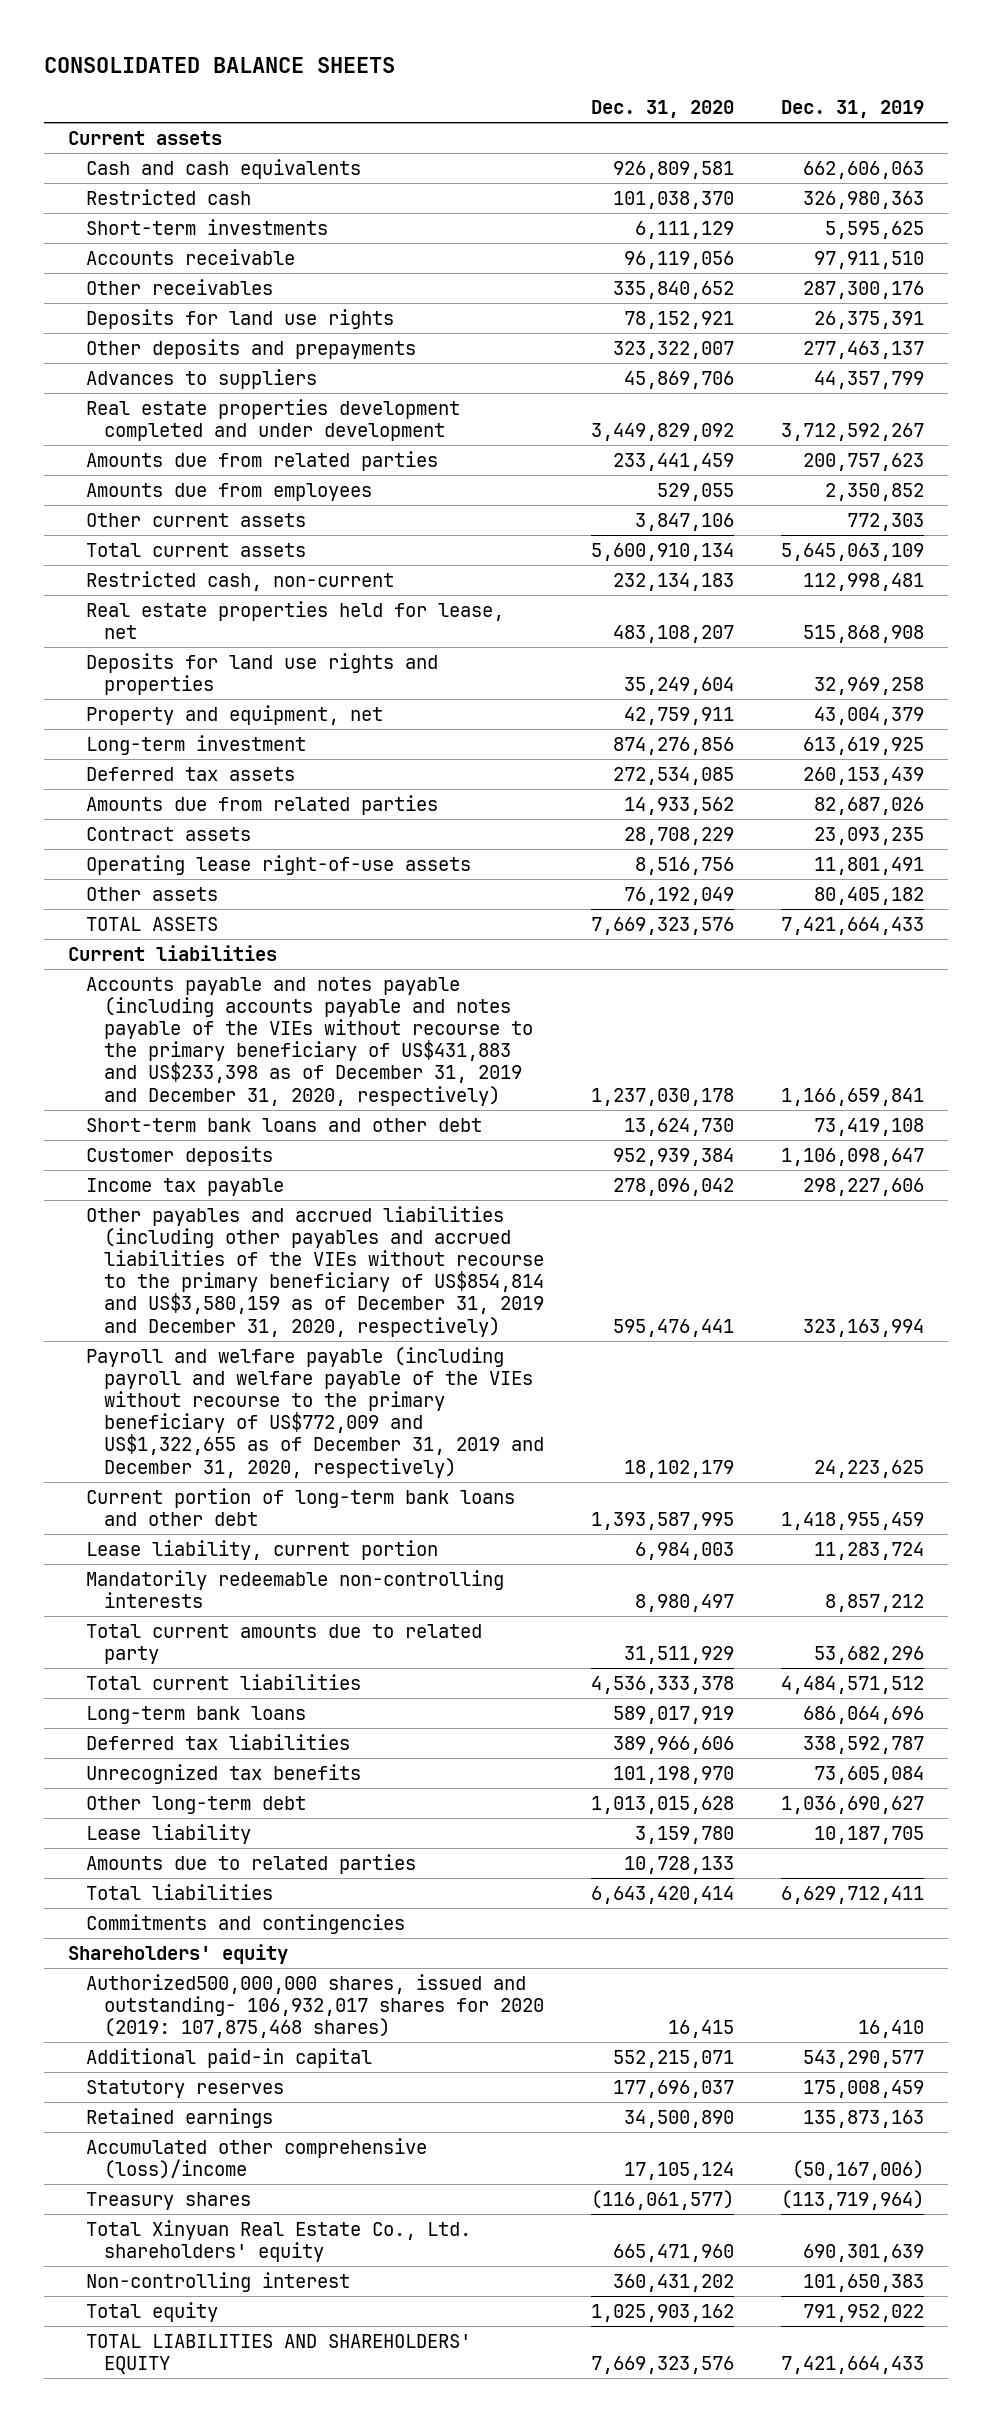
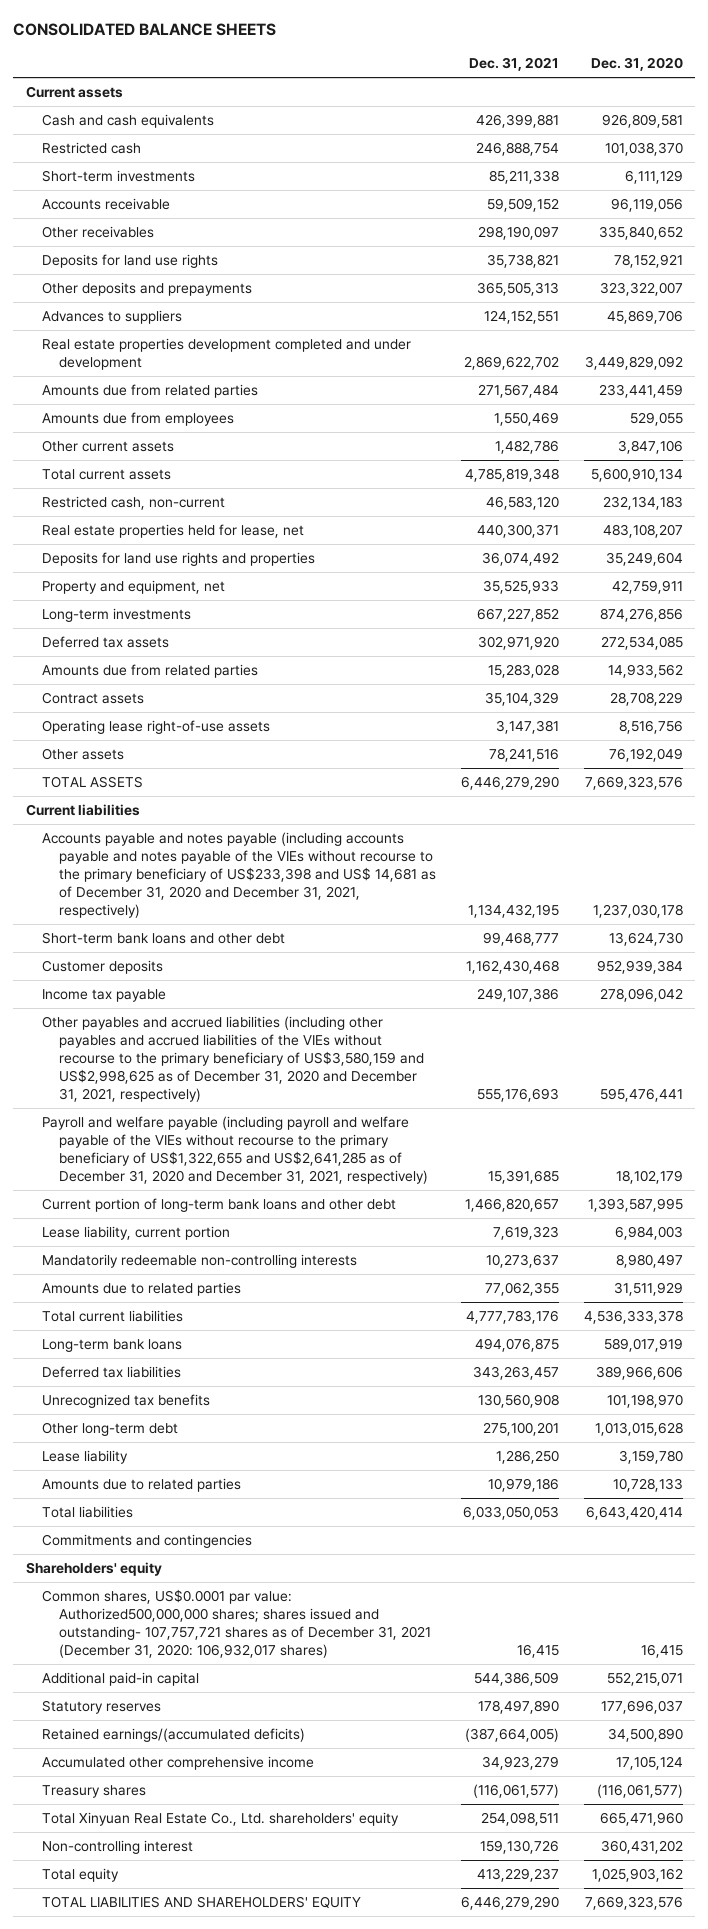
[781,100,925,119] Dec. 31, 2019 -> none
none -> [468,56,559,71] Dec. 31, 2021
[85,734,306,755] Long-term investment -> [42,608,192,623] Long-term investments
[85,976,533,1106] Accounts payable and notes payable (including accounts payable and notes payable of the VIEs without recourse to the primary beneficiary of US$431,883 and US$233,398 as of December 31, 2019 and December 31, 2020, respectively) -> [42,832,437,918] Accounts payable and notes payable (including accounts payable and notes payable of the VIEs without recourse to the primary beneficiary of US$233,398 and US$ 14,681 as of December 31, 2020 and December 31, 2021, respectively)
[85,1205,544,1337] Other payables and accrued liabilities (including other payables and accrued liabilities of the VIEs without recourse to the primary beneficiary of US$854,814 and US$3,580,159 as of December 31, 2019 and December 31, 2020, respectively) -> [42,1016,425,1102] Other payables and accrued liabilities (including other payables and accrued liabilities of the VIEs without recourse to the primary beneficiary of US$3,580,159 and US$2,998,625 as of December 31, 2020 and December 31, 2021, respectively)
[85,1346,544,1478] Payroll and welfare payable (including payroll and welfare payable of the VIEs without recourse to the primary beneficiary of US$772,009 and US$1,322,655 as of December 31, 2019 and December 31, 2020, respectively) -> [42,1116,429,1184] Payroll and welfare payable (including payroll and welfare payable of the VIEs without recourse to the primary beneficiary of US$1,322,655 and US$2,641,285 as of December 31, 2020 and December 31, 2021, respectively)
[85,1623,482,1665] Total current amounts due to related party -> [42,1282,242,1297] Amounts due to related parties
[85,1973,544,2039] Authorized500,000,000 shares, issued and outstanding- 106,932,017 shares for 2020 (2019: 107,875,468 shares) -> [42,1589,432,1658] Common shares, US$0.0001 par value: Authorized500,000,000 shares; shares issued and outstanding- 107,757,721 shares as of December 31, 2021 (December 31, 2020: 106,932,017 shares)
[85,2107,273,2128] Retained earnings -> [42,1728,306,1743] Retained earnings/(accumulated deficits)
[85,2137,427,2180] Accumulated other comprehensive (loss)/income -> [42,1756,315,1771] Accumulated other comprehensive income

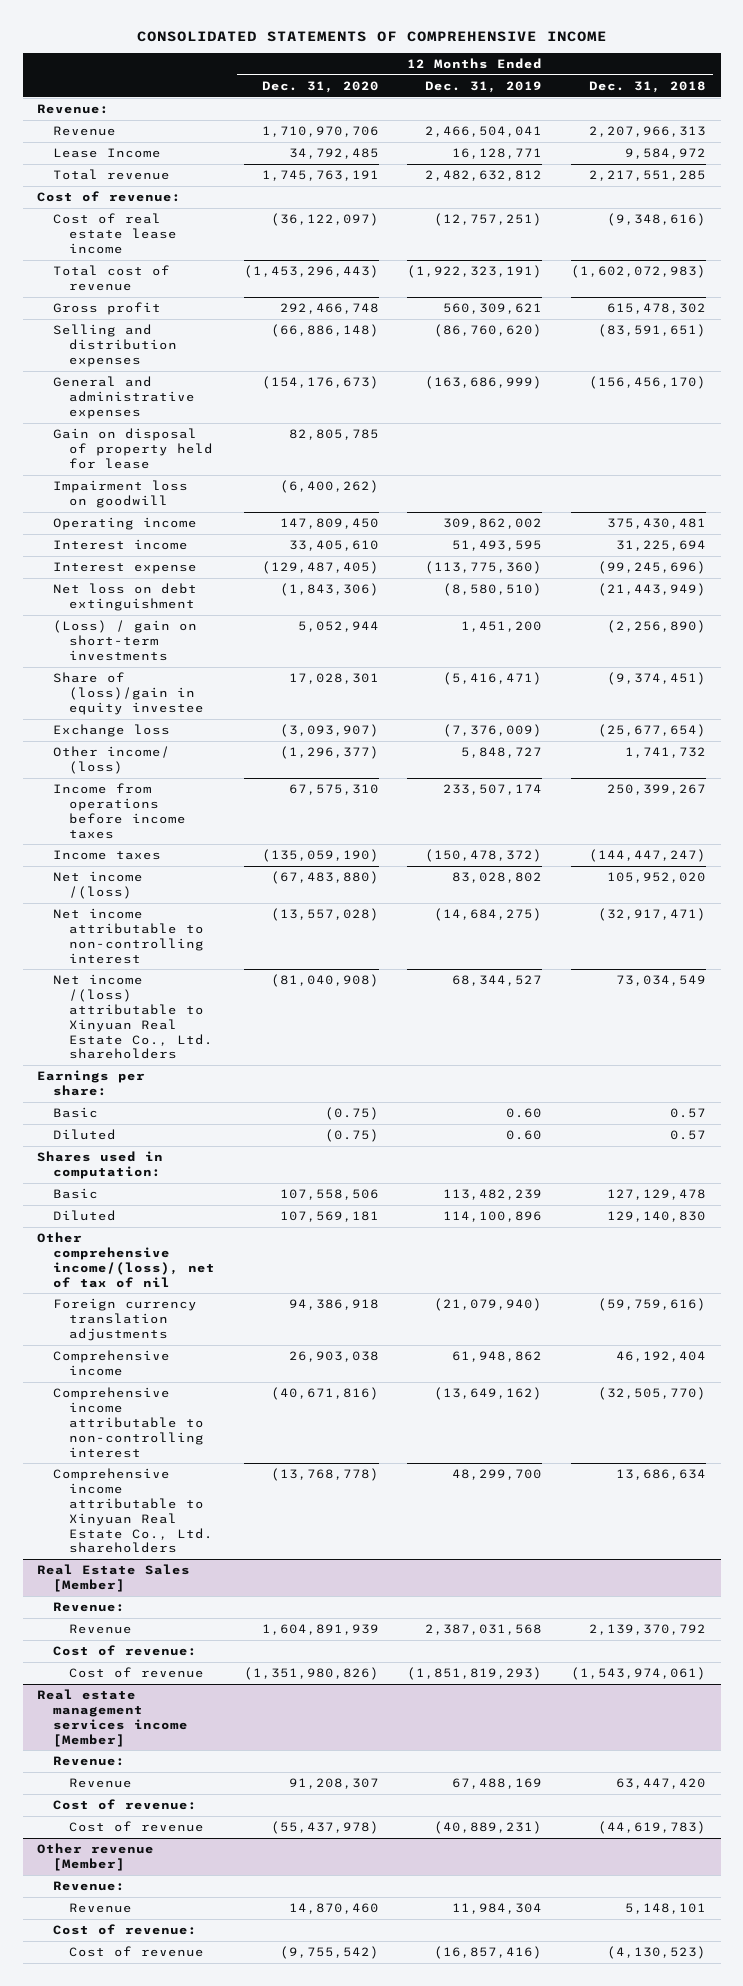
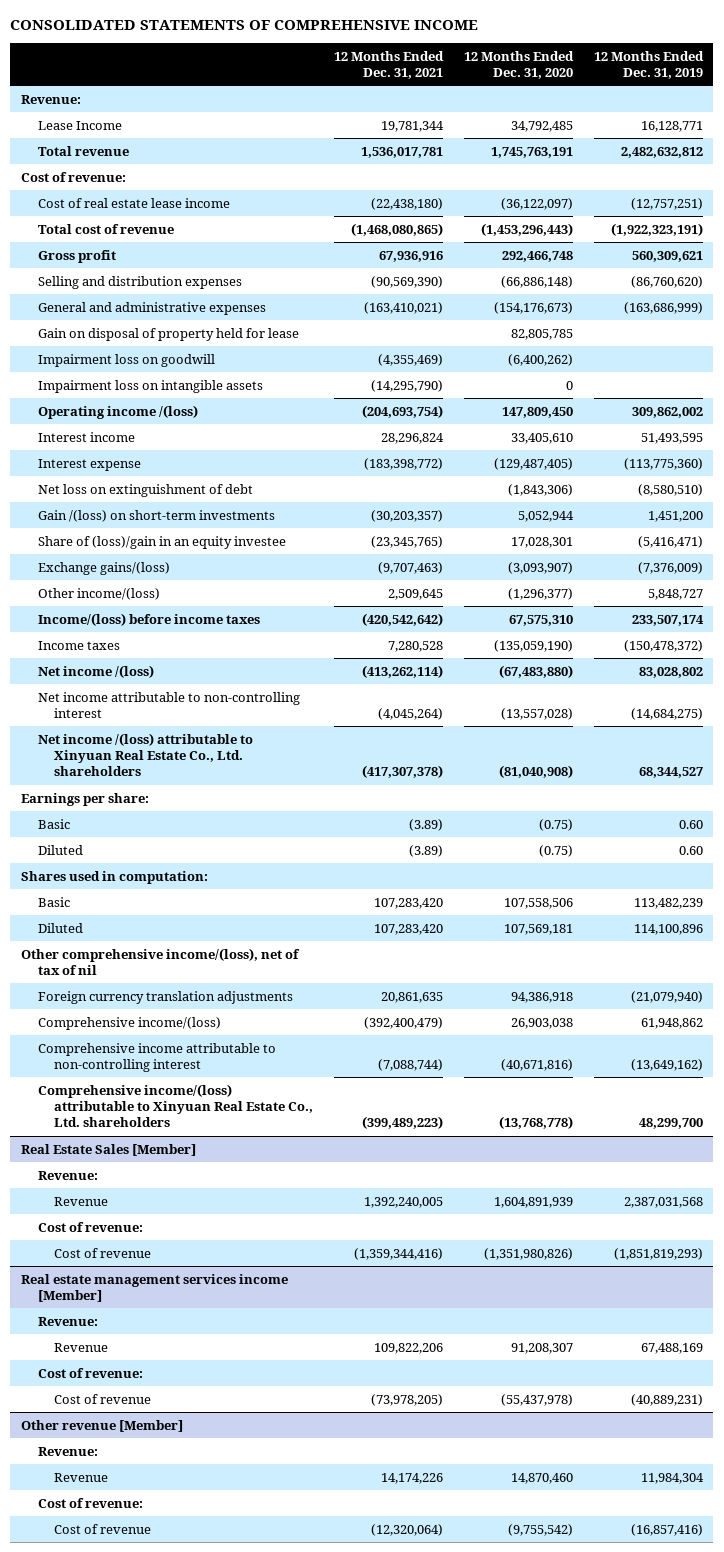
[589,80,707,93] Dec. 31, 2018 -> none
none -> [334,50,445,80] 12 Months Ended Dec. 31, 2021
[53,126,117,137] Revenue -> none
none -> [37,379,263,393] Impairment loss on intangible assets
[53,517,198,531] Operating income -> [37,404,198,419] Operating income /(loss)
[53,583,198,611] Net loss on debt extinguishment -> [37,483,253,497] Net loss on extinguishment of debt
[53,620,198,661] (Loss) / gain on short-term investments -> [37,509,275,522] Gain /(loss) on short-term investments
[53,672,204,715] Share of (loss)/gain in equity investee -> [37,535,286,549] Share of (loss)/gain in an equity investee
[53,724,171,738] Exchange loss -> [37,561,170,575] Exchange gains/(loss)
[53,746,171,774] Other income/ (loss) -> [37,587,160,600] Other income/(loss)
[53,783,186,839] Income from operations before income taxes -> [37,612,260,626] Income/(loss) before income taxes
[53,1350,171,1376] Comprehensive income -> [37,1016,221,1030] Comprehensive income/(loss)
[53,1468,213,1554] Comprehensive income attributable to Xinyuan Real Estate Co., Ltd. shareholders -> [37,1083,314,1128] Comprehensive income/(loss) attributable to Xinyuan Real Estate Co., Ltd. shareholders

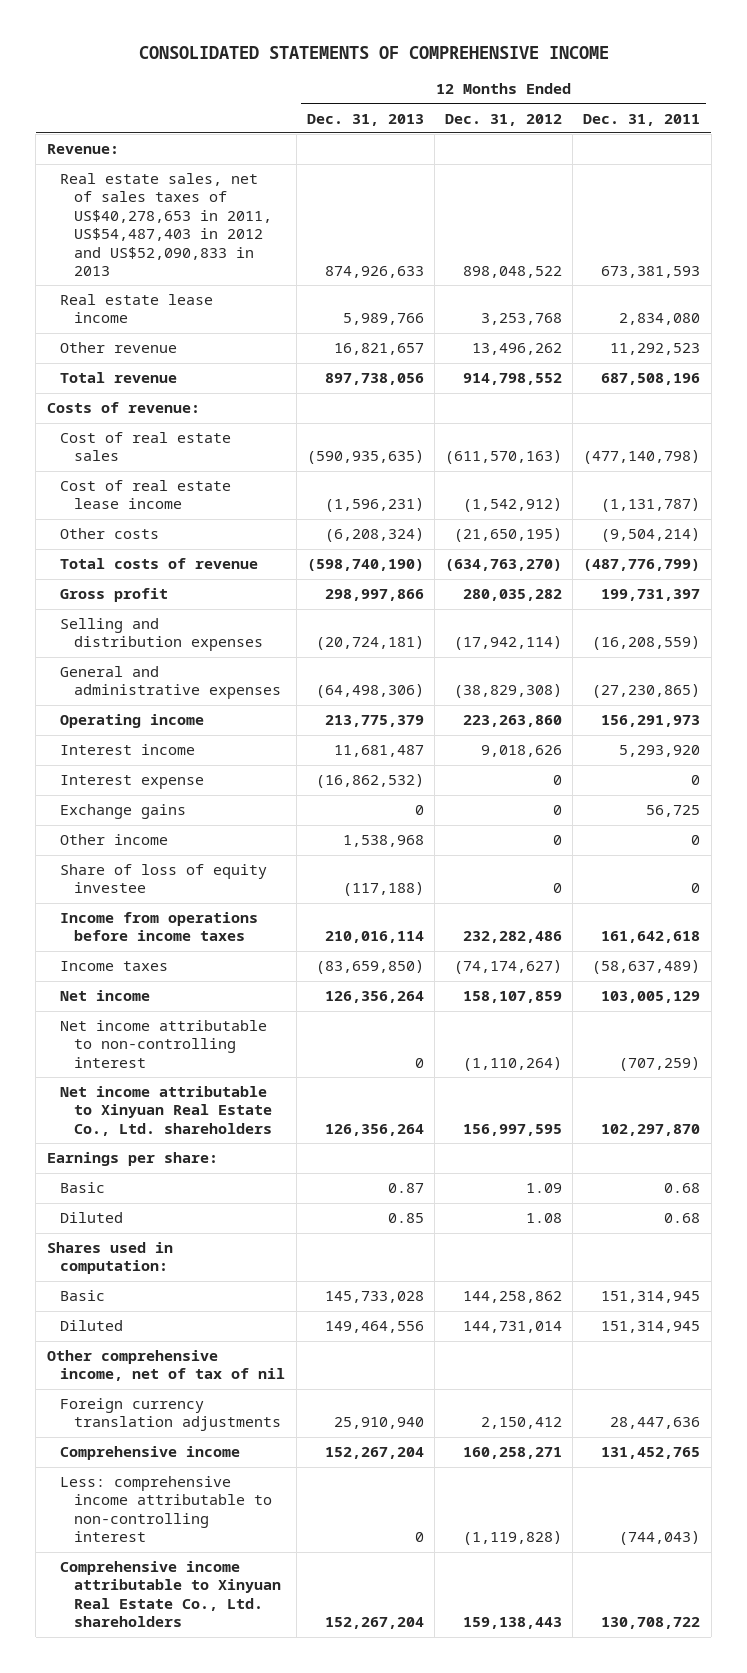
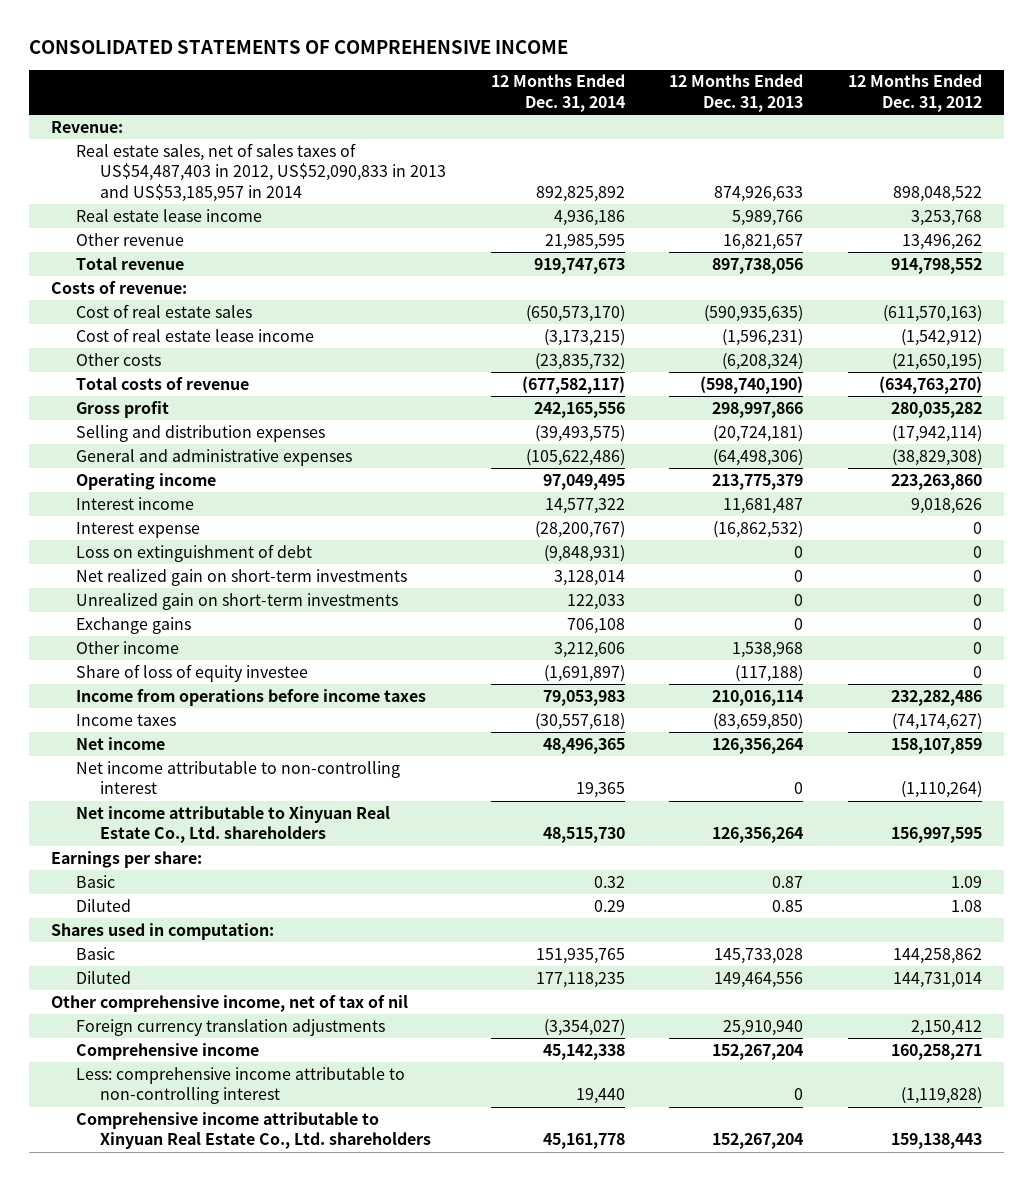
[583,113,701,126] Dec. 31, 2011 -> none
none -> [490,74,625,112] 12 Months Ended Dec. 31, 2014
[60,173,273,276] Real estate sales, net of sales taxes of US$40,278,653 in 2011, US$54,487,403 in 2012 and US$52,090,833 in 2013 -> [75,142,447,202] Real estate sales, net of sales taxes of US$54,487,403 in 2012, US$52,090,833 in 2013 and US$53,185,957 in 2014
none -> [75,543,312,562] Loss on extinguishment of debt
none -> [75,568,407,586] Net realized gain on short-term investments
none -> [75,592,398,610] Unrealized gain on short-term investments

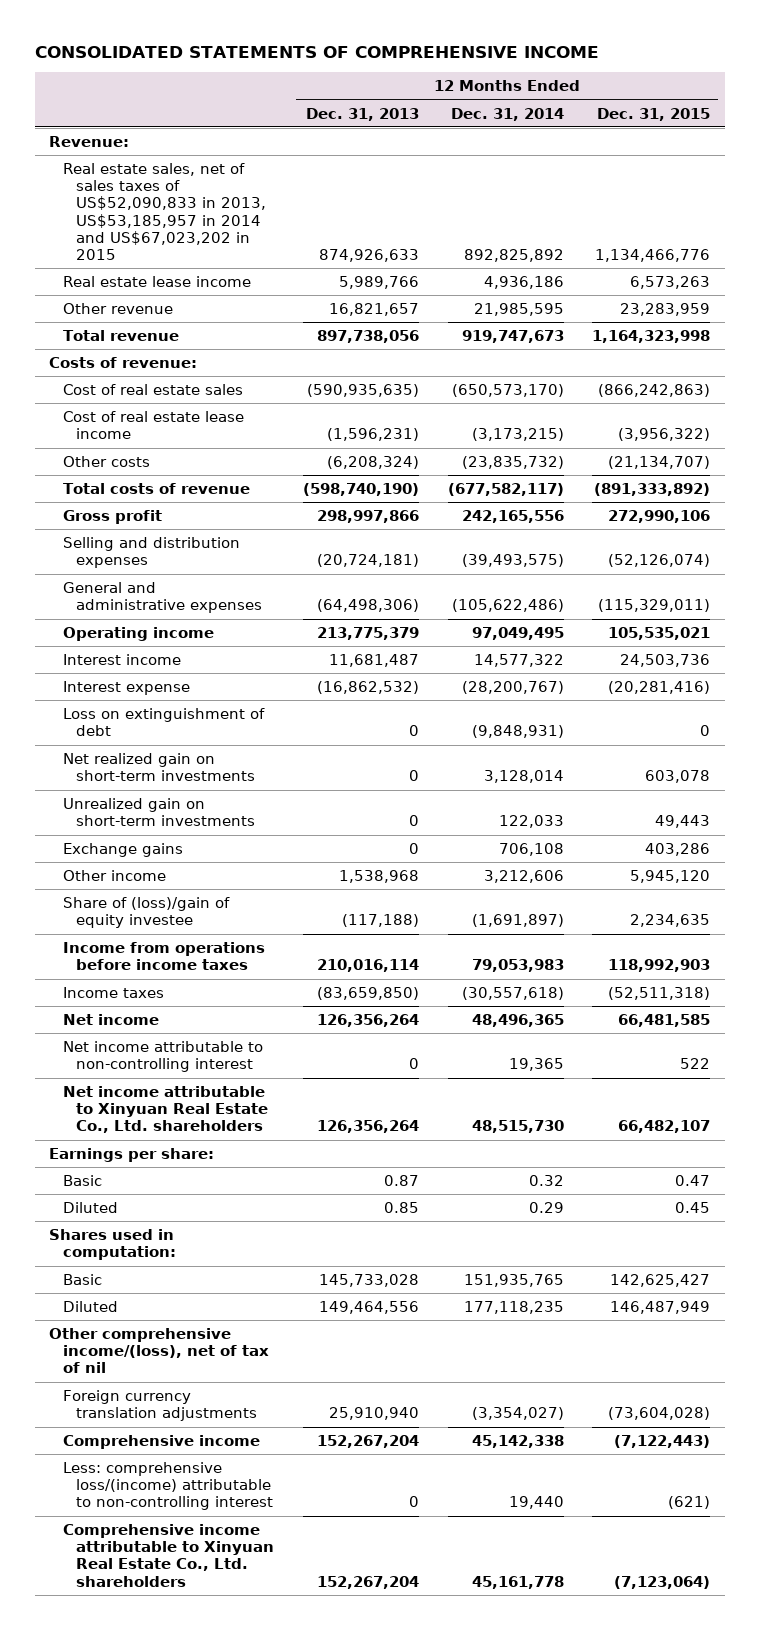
[847,74,982,112] 12 Months Ended Dec. 31, 2012 -> none
none -> [597,107,711,121] Dec. 31, 2015
[75,142,447,202] Real estate sales, net of sales taxes of US$54,487,403 in 2012, US$52,090,833 in 2013 and US$53,185,957 in 2014 -> [62,163,267,261] Real estate sales, net of sales taxes of US$52,090,833 in 2013, US$53,185,957 in 2014 and US$67,023,202 in 2015
[75,663,308,682] Share of loss of equity investee -> [62,897,230,929] Share of (loss)/gain of equity investee
[51,994,409,1012] Other comprehensive income, net of tax of nil -> [48,1328,269,1374] Other comprehensive income/(loss), net of tax of nil
[75,1066,405,1105] Less: comprehensive income attributable to non-controlling interest -> [62,1462,274,1511] Less: comprehensive loss/(income) attributable to non-controlling interest

